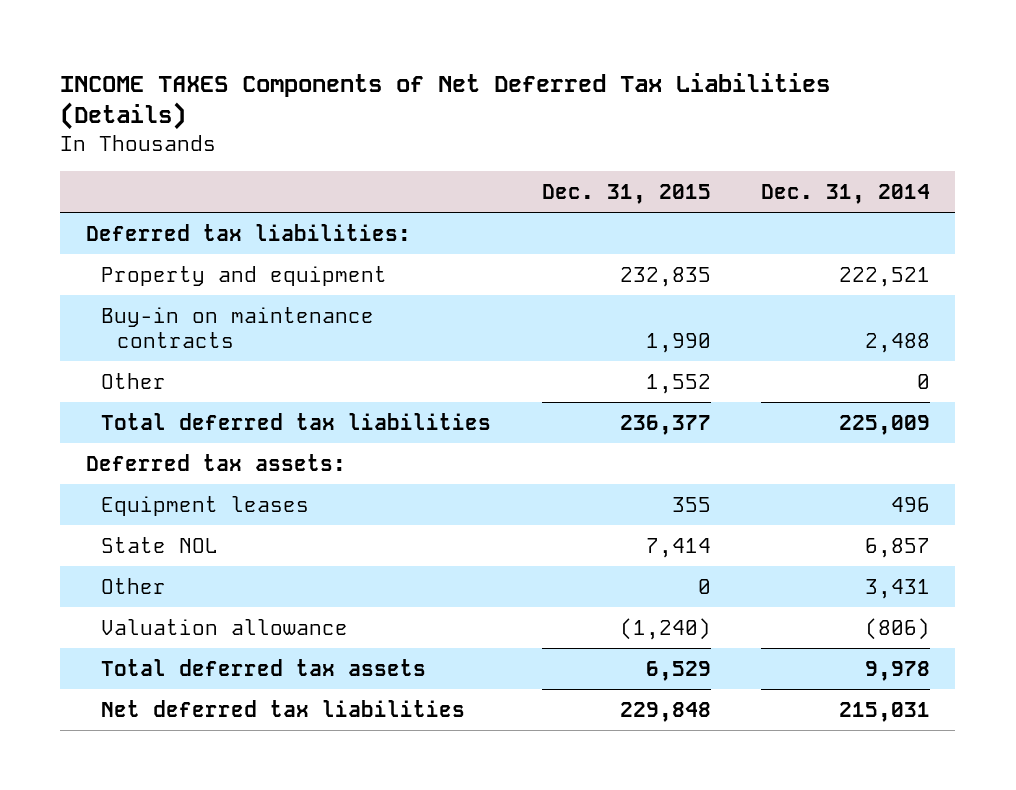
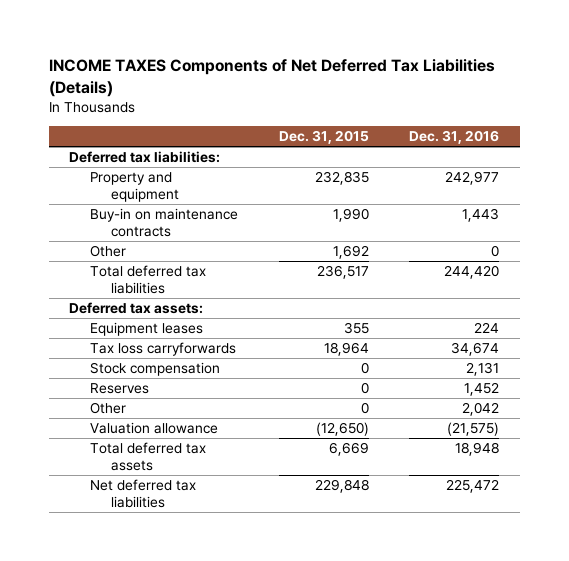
[761,183,931,204] Dec. 31, 2014 -> none
none -> [409,130,500,145] Dec. 31, 2016
[645,373,711,394] 1,552 -> [332,245,369,260] 1,692
[619,414,711,435] 236,377 -> [316,265,369,280] 236,517
[101,536,219,553] State NOL -> none
none -> [90,342,237,357] Tax loss carryforwards
none -> [90,362,221,377] Stock compensation
none -> [90,383,150,395] Reserves
[619,617,711,640] (1,240) -> [315,422,369,437] (12,650)
[645,660,711,681] 6,529 -> [328,442,369,457] 6,669

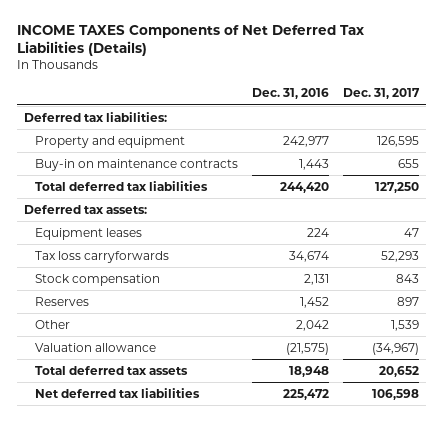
[278,130,369,145] Dec. 31, 2015 -> none
none -> [342,88,420,100] Dec. 31, 2017
[90,245,127,258] Other -> none

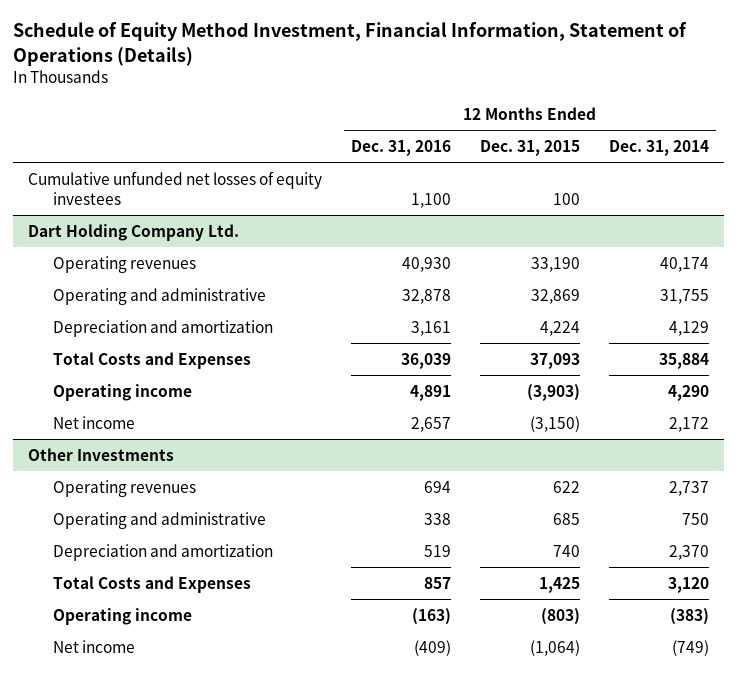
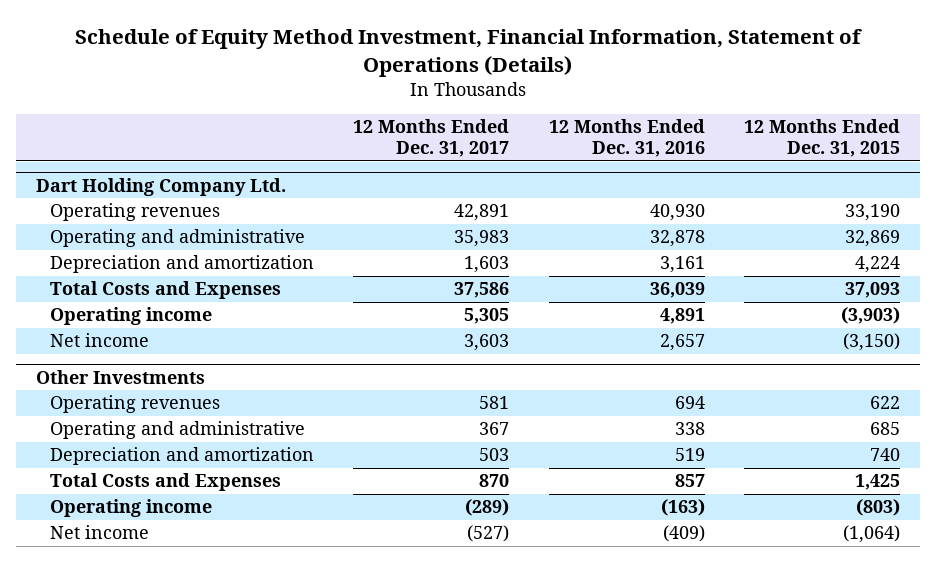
[608,140,709,157] Dec. 31, 2014 -> none
none -> [353,119,510,158] 12 Months Ended Dec. 31, 2017
[27,170,322,205] Cumulative unfunded net losses of equity investees -> none

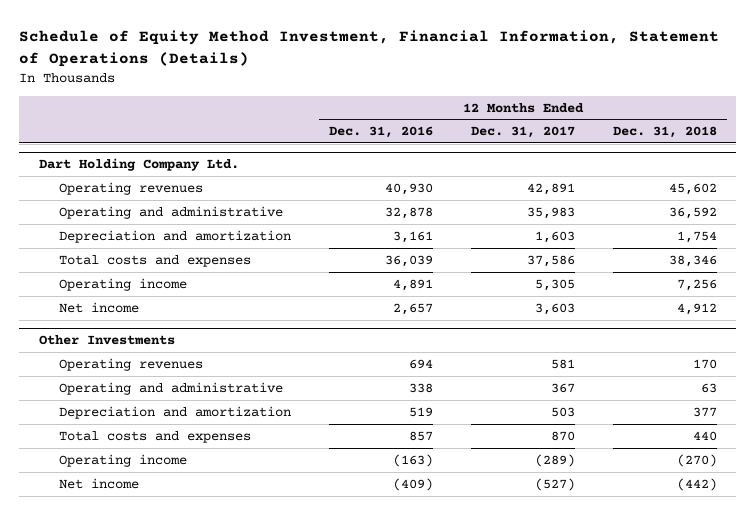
[744,119,901,158] 12 Months Ended Dec. 31, 2015 -> none
none -> [613,126,718,139] Dec. 31, 2018
[50,281,282,300] Total Costs and Expenses -> [58,254,251,267] Total costs and expenses
[50,473,282,492] Total Costs and Expenses -> [58,430,251,443] Total costs and expenses

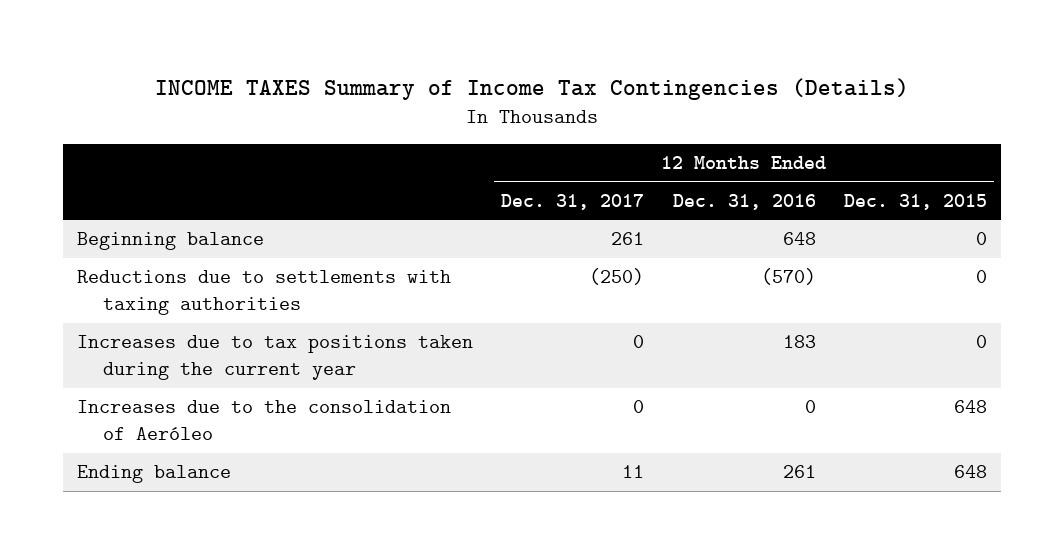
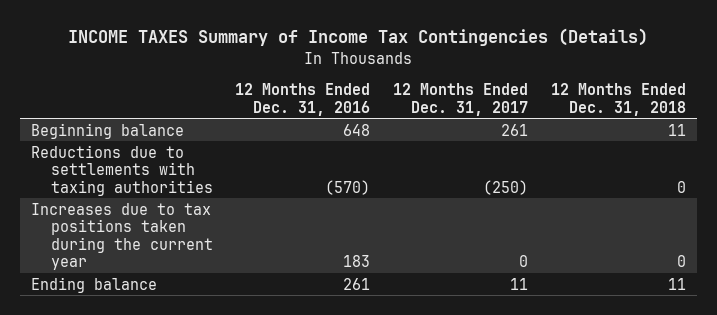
[843,193,987,210] Dec. 31, 2015 -> none
none -> [550,83,686,116] 12 Months Ended Dec. 31, 2018
[76,400,451,441] Increases due to the consolidation of Aeróleo -> none

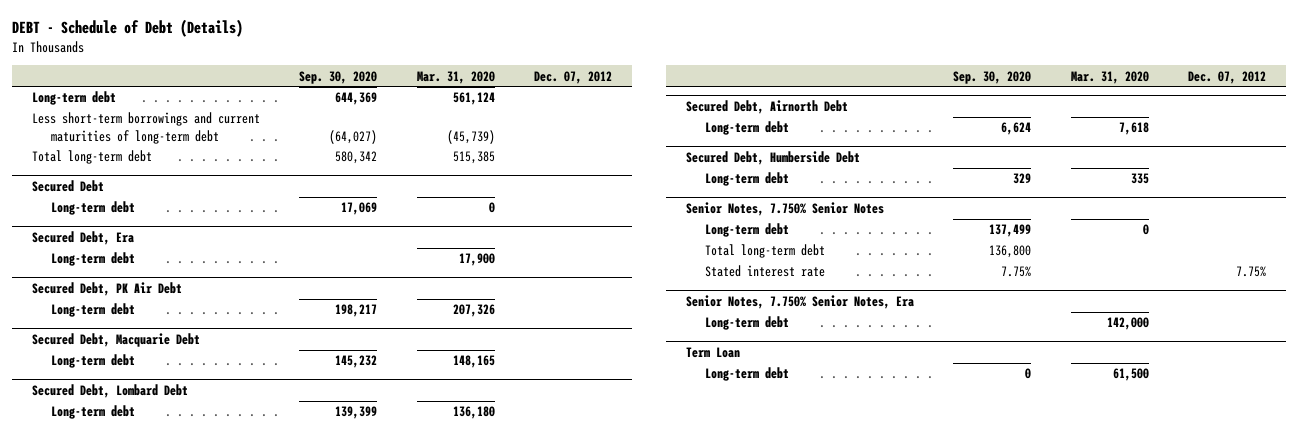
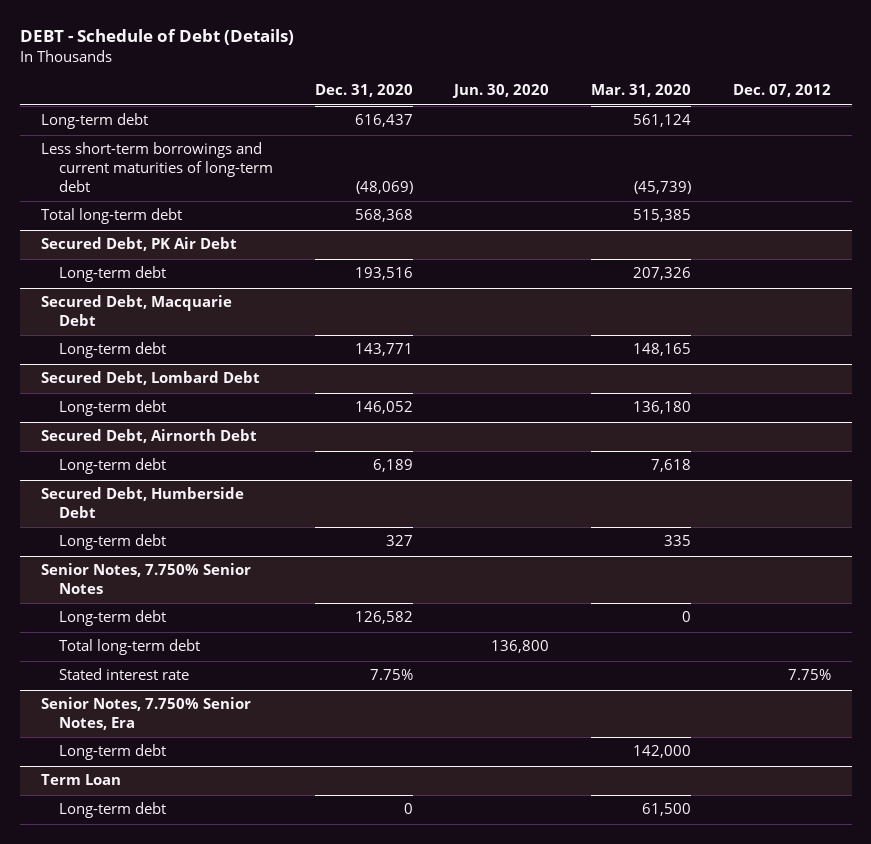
[299,70,378,84] Sep. 30, 2020 -> none
none -> [314,84,413,98] Dec. 31, 2020
none -> [452,84,550,99] Jun. 30, 2020
[31,179,104,192] Secured Debt -> none
[50,201,135,216] Long-term debt -> none
[31,230,134,245] Secured Debt, Era -> none
[50,252,135,267] Long-term debt -> none

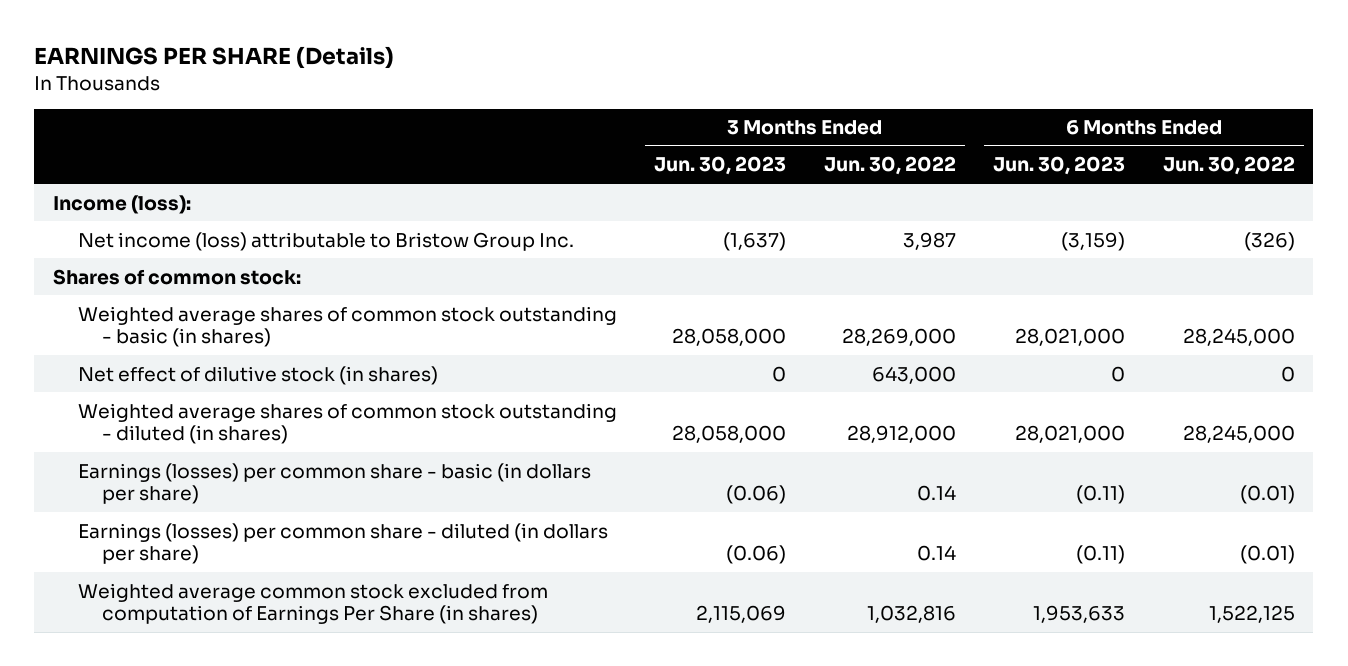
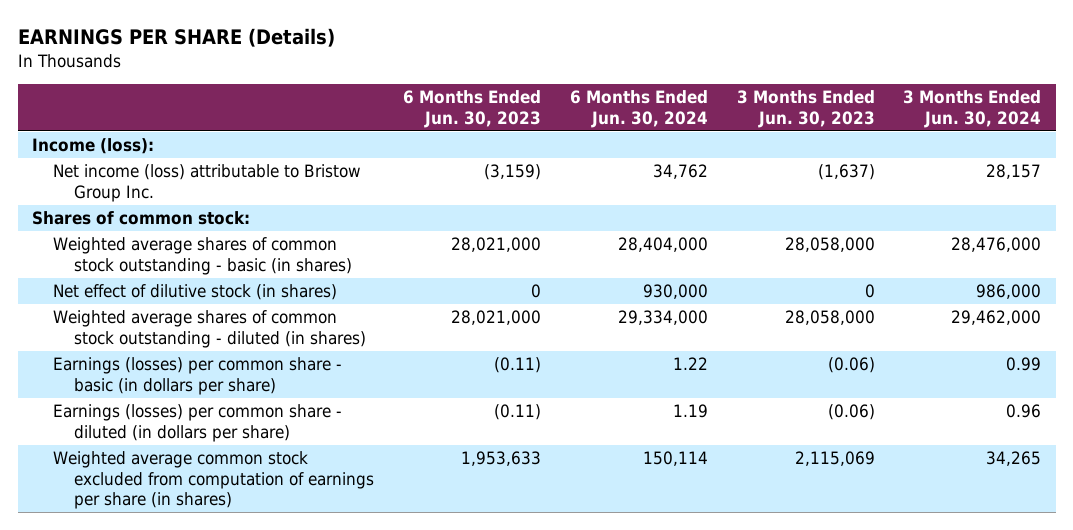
[823,156,956,176] Jun. 30, 2022 -> none
[1162,156,1295,176] Jun. 30, 2022 -> none
none -> [569,90,708,128] 6 Months Ended Jun. 30, 2024
none -> [903,90,1042,128] 3 Months Ended Jun. 30, 2024
[77,582,548,625] Weighted average common stock excluded from computation of Earnings Per Share (in shares) -> [53,451,375,510] Weighted average common stock excluded from computation of earnings per share (in shares)

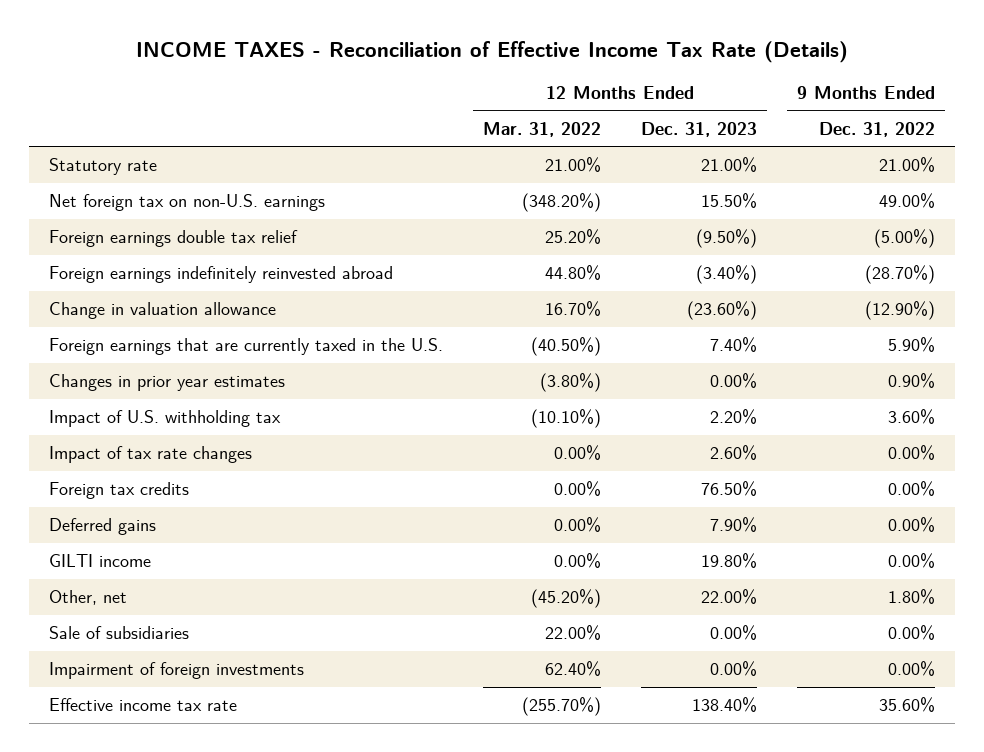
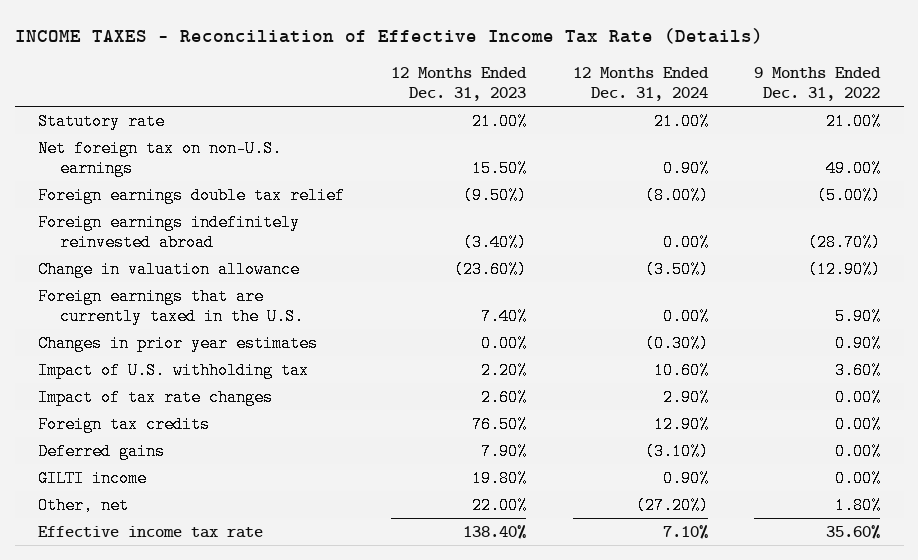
[482,121,601,137] Mar. 31, 2022 -> none
none -> [572,66,709,102] 12 Months Ended Dec. 31, 2024
[48,626,189,640] Sale of subsidiaries -> none
[48,662,304,680] Impairment of foreign investments -> none

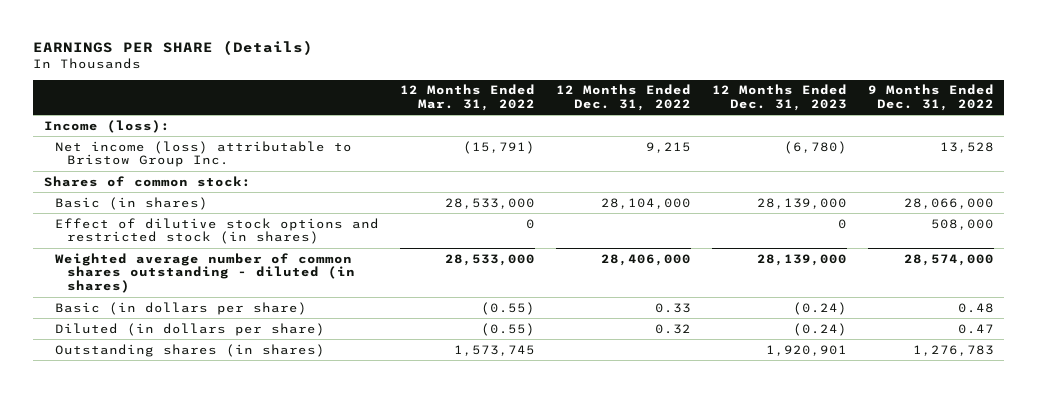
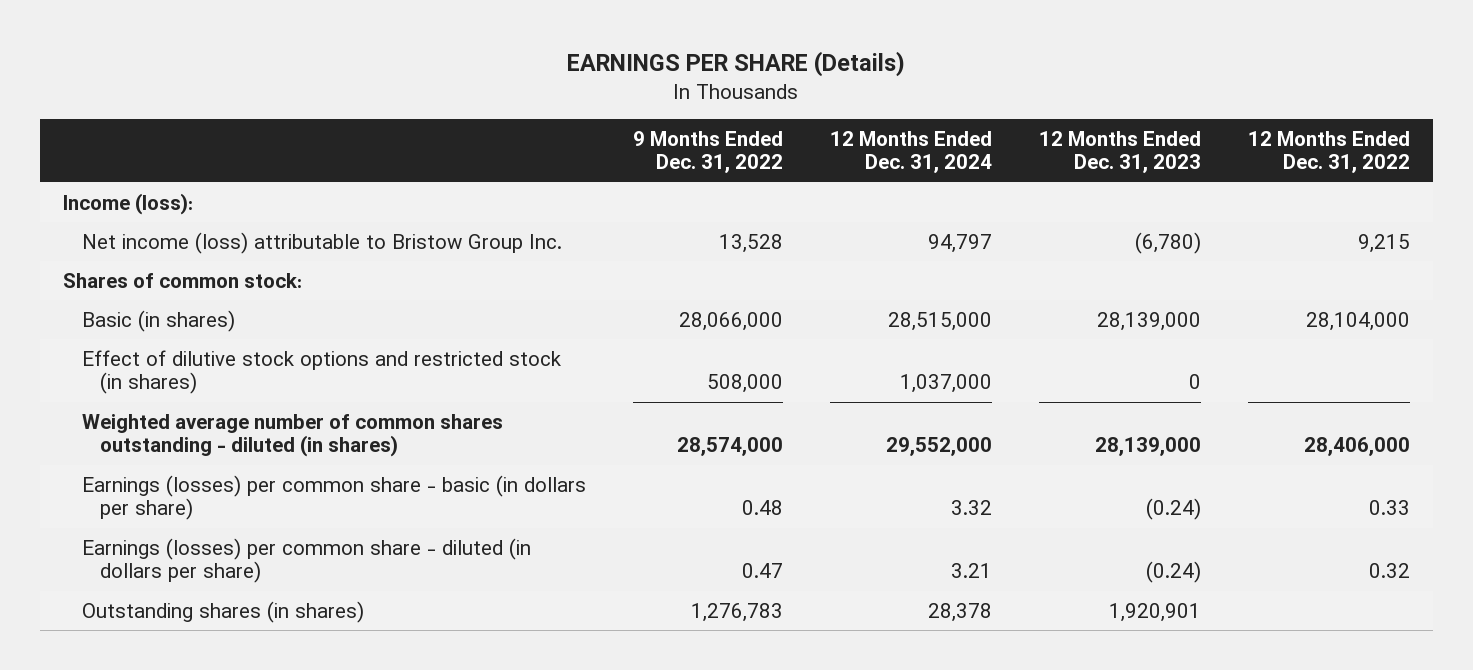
[400,84,536,111] 12 Months Ended Mar. 31, 2022 -> none
none -> [829,130,992,174] 12 Months Ended Dec. 31, 2024
[55,301,308,315] Basic (in dollars per share) -> [81,474,586,521] Earnings (losses) per common share - basic (in dollars per share)
[55,322,326,336] Diluted (in dollars per share) -> [81,537,531,584] Earnings (losses) per common share - diluted (in dollars per share)

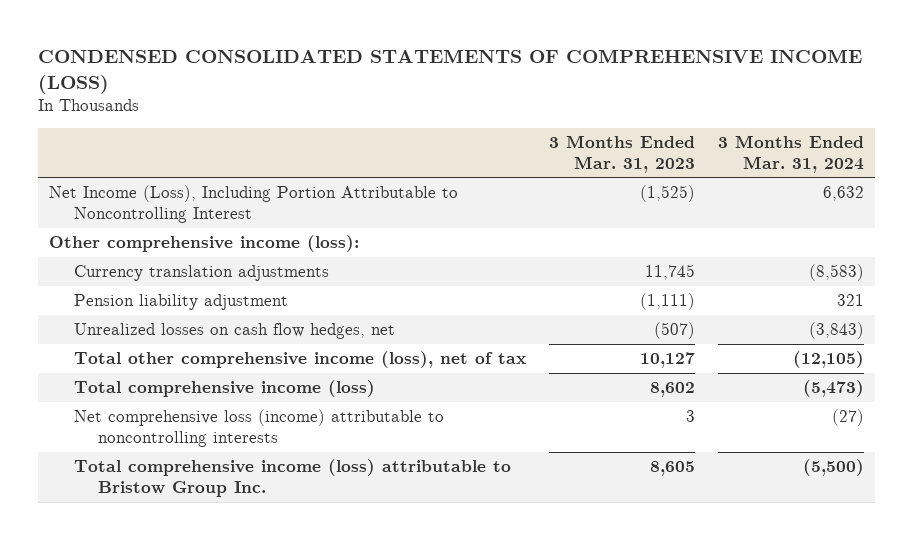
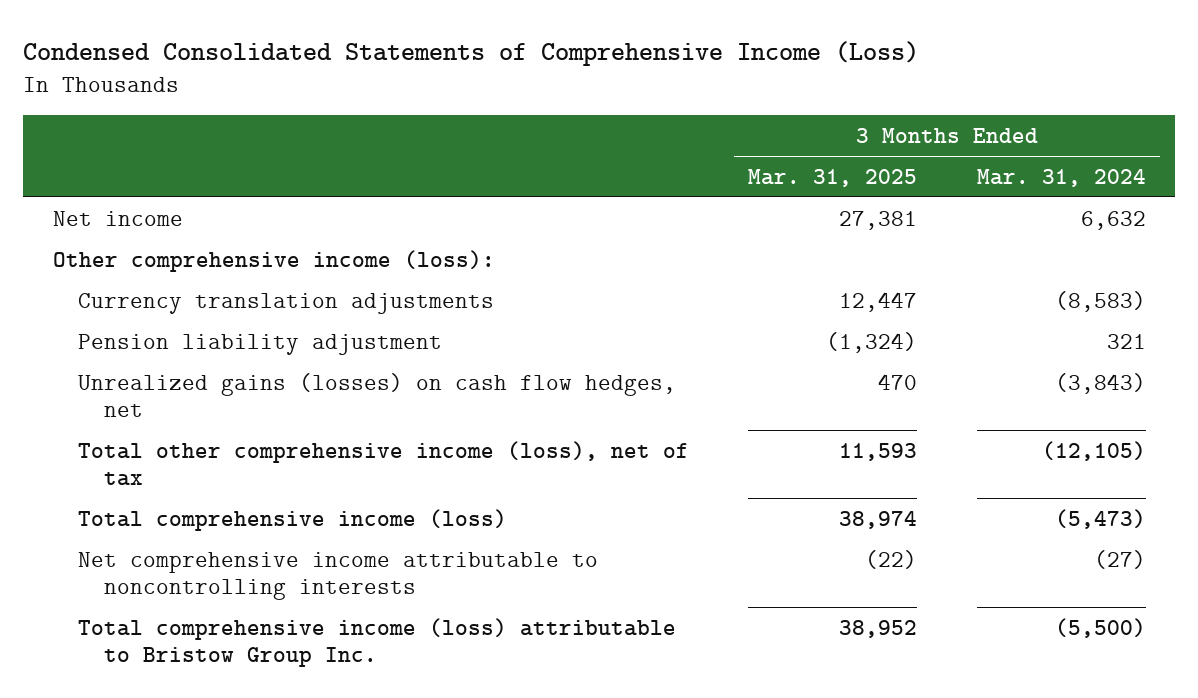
[37,49,862,94] CONDENSED CONSOLIDATED STATEMENTS OF COMPREHENSIVE INCOME (LOSS) -> [23,40,920,66] Condensed Consolidated Statements of Comprehensive Income (Loss)
[548,134,695,173] 3 Months Ended Mar. 31, 2023 -> none
none -> [748,168,918,187] Mar. 31, 2025
[49,184,459,223] Net Income (Loss), Including Portion Attributable to Noncontrolling Interest -> [52,210,183,226] Net income
[73,322,395,339] Unrealized losses on cash flow hedges, net -> [78,372,677,417] Unrealized gains (losses) on cash flow hedges, net
[73,408,444,447] Net comprehensive loss (income) attributable to noncontrolling interests -> [78,551,599,600] Net comprehensive income attributable to noncontrolling interests

